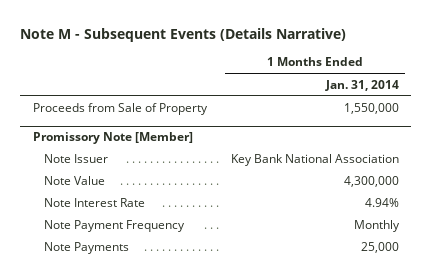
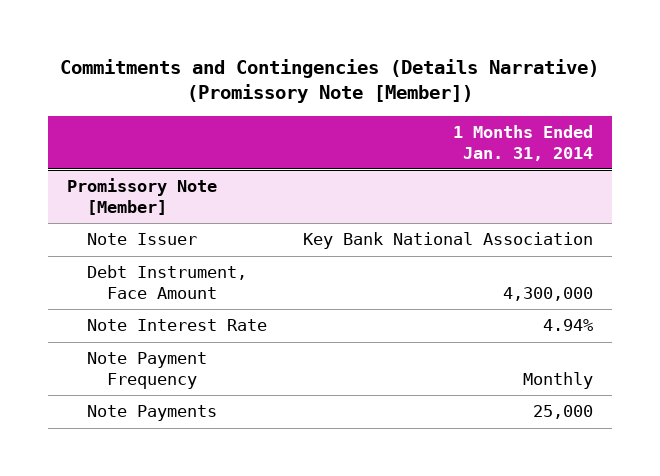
[20,28,347,43] Note M - Subsequent Events (Details Narrative) -> [59,58,599,104] Commitments and Contingencies (Details Narrative) (Promissory Note [Member])
[32,103,208,116] Proceeds from Sale of Property -> none
[43,176,105,186] Note Value -> [86,265,247,299] Debt Instrument, Face Amount

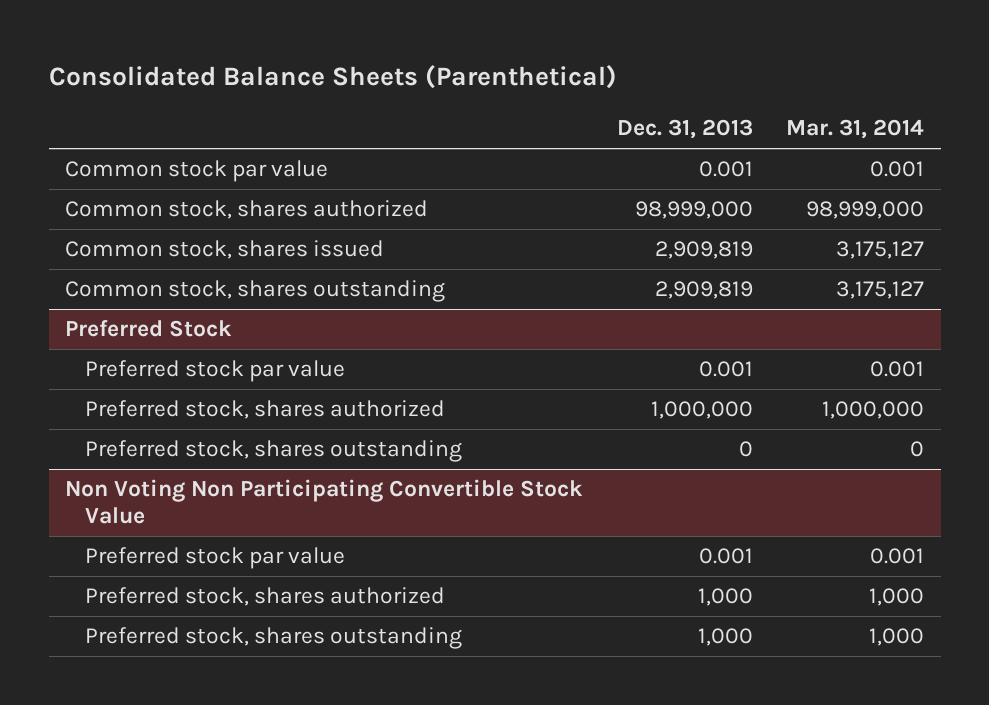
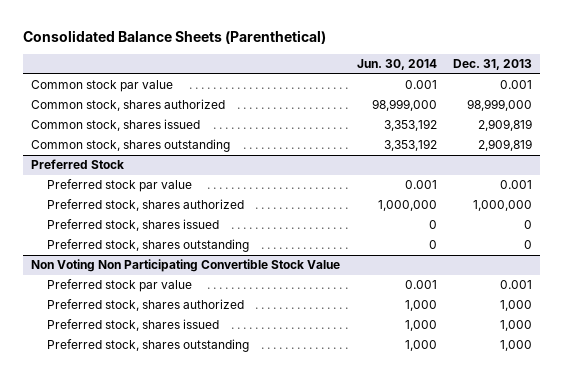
[786,119,925,140] Mar. 31, 2014 -> none
none -> [356,59,437,71] Jun. 30, 2014
none -> [47,219,220,232] Preferred stock, shares issued
none -> [47,319,220,332] Preferred stock, shares issued

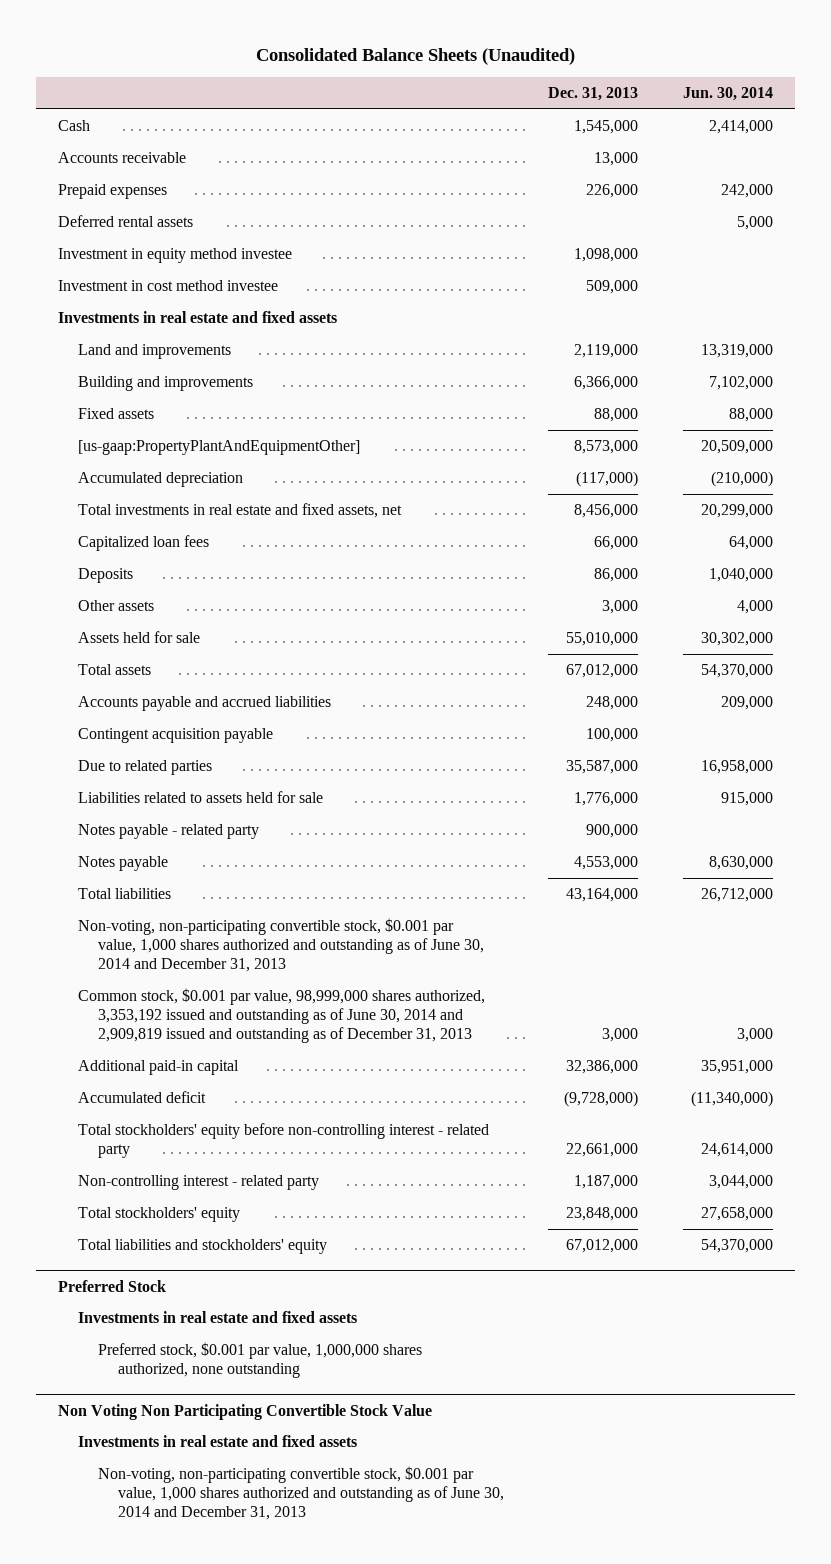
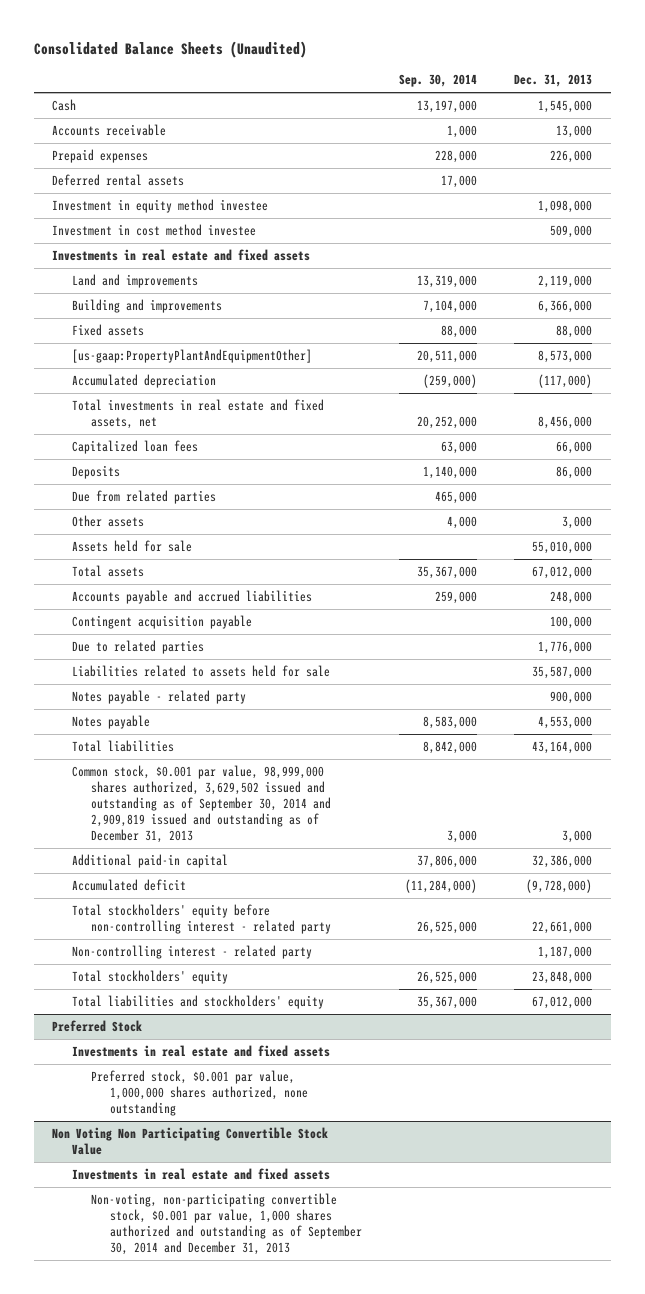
[682,86,773,101] Jun. 30, 2014 -> none
none -> [399,74,478,88] Sep. 30, 2014
none -> [71,490,216,505] Due from related parties
[566,760,639,775] 35,587,000 -> [538,641,593,655] 1,776,000
[574,792,639,807] 1,776,000 -> [532,666,593,680] 35,587,000
[78,918,485,973] Non-voting, non-participating convertible stock, $0.001 par value, 1,000 shares authorized and outstanding as of June 30, 2014 and December 31, 2013 -> none
[78,988,486,1044] Common stock, $0.001 par value, 98,999,000 shares authorized, 3,353,192 issued and outstanding as of June 30, 2014 and 2,909,819 issued and outstanding as of December 31, 2013 -> [71,765,331,844] Common stock, $0.001 par value, 98,999,000 shares authorized, 3,629,502 issued and outstanding as of September 30, 2014 and 2,909,819 issued and outstanding as of December 31, 2013
[98,1466,504,1521] Non-voting, non-participating convertible stock, $0.001 par value, 1,000 shares authorized and outstanding as of June 30, 2014 and December 31, 2013 -> [90,1193,363,1256] Non-voting, non-participating convertible stock, $0.001 par value, 1,000 shares authorized and outstanding as of September 30, 2014 and December 31, 2013

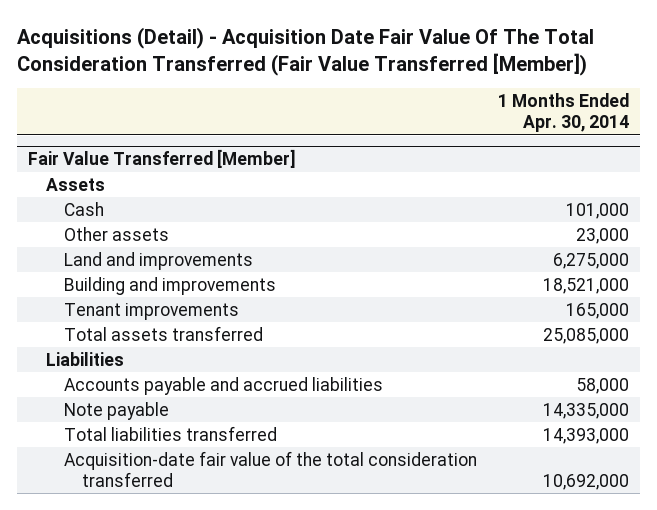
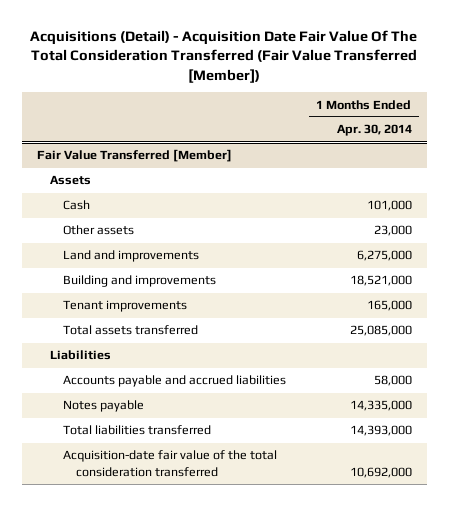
[63,401,169,420] Note payable -> [63,400,145,413] Notes payable

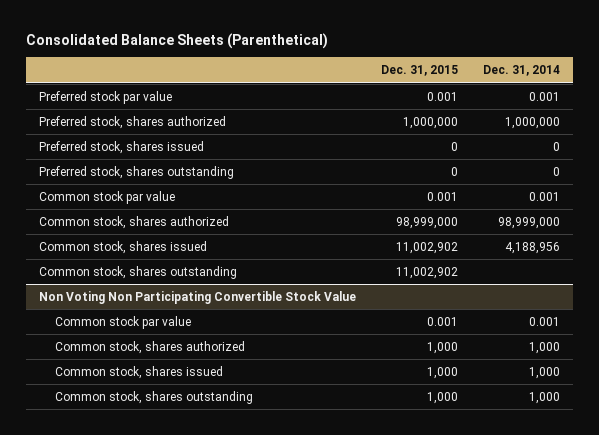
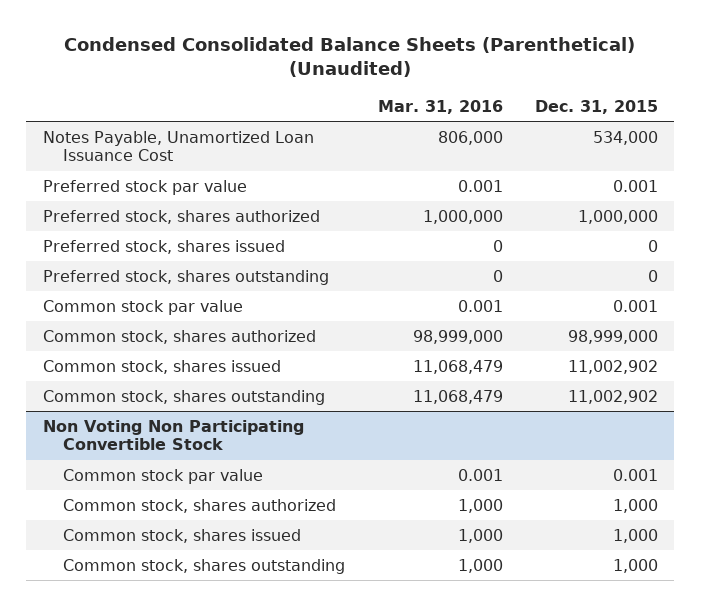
[26,33,329,50] Consolidated Balance Sheets (Parenthetical) -> [64,36,636,78] Condensed Consolidated Balance Sheets (Parenthetical) (Unaudited)
[483,65,561,77] Dec. 31, 2014 -> none
none -> [377,99,503,114] Mar. 31, 2016
none -> [42,130,314,162] Notes Payable, Unamortized Loan Issuance Cost
[38,290,356,304] Non Voting Non Participating Convertible Stock Value -> [42,419,304,451] Non Voting Non Participating Convertible Stock

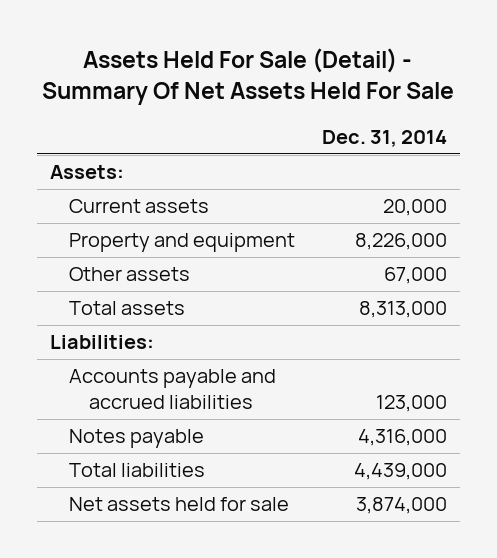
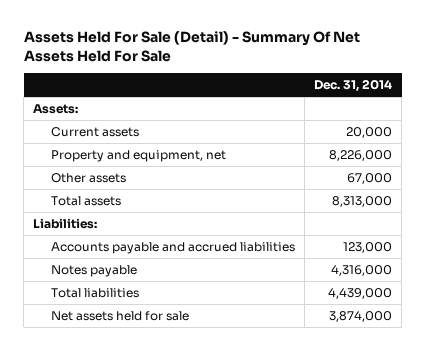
[69,233,296,253] Property and equipment -> [51,149,227,162] Property and equipment, net

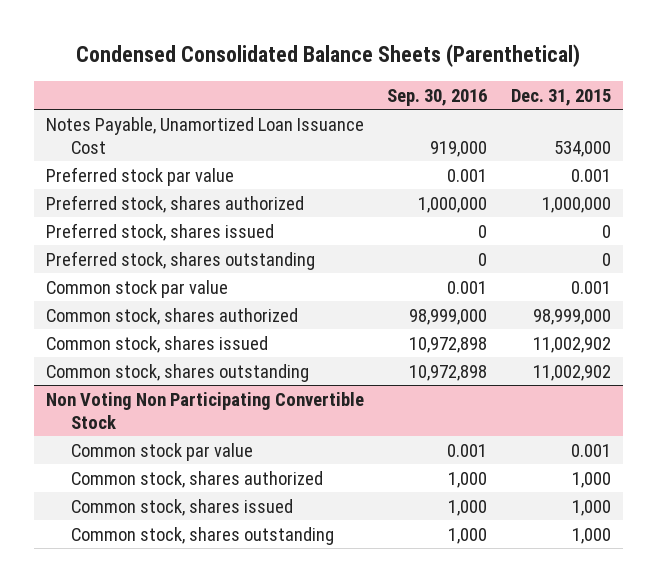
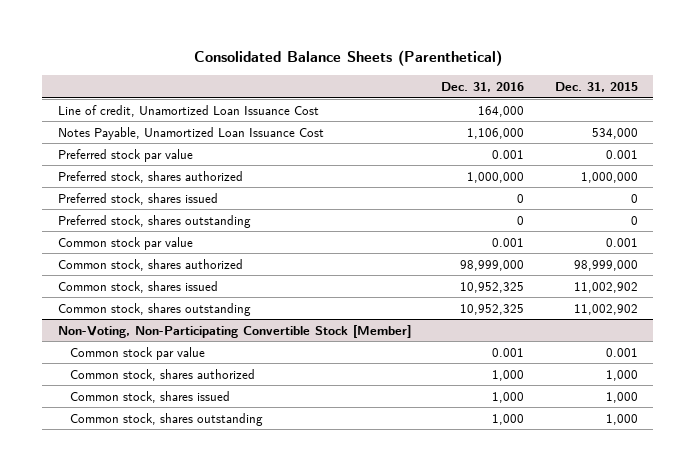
[76,44,581,68] Condensed Consolidated Balance Sheets (Parenthetical) -> [193,50,502,67] Consolidated Balance Sheets (Parenthetical)
[387,88,488,106] Sep. 30, 2016 -> none
none -> [441,81,525,92] Dec. 31, 2016
none -> [57,104,319,117] Line of credit, Unamortized Loan Issuance Cost
[45,391,364,429] Non Voting Non Participating Convertible Stock -> [57,324,411,338] Non-Voting, Non-Participating Convertible Stock [Member]

